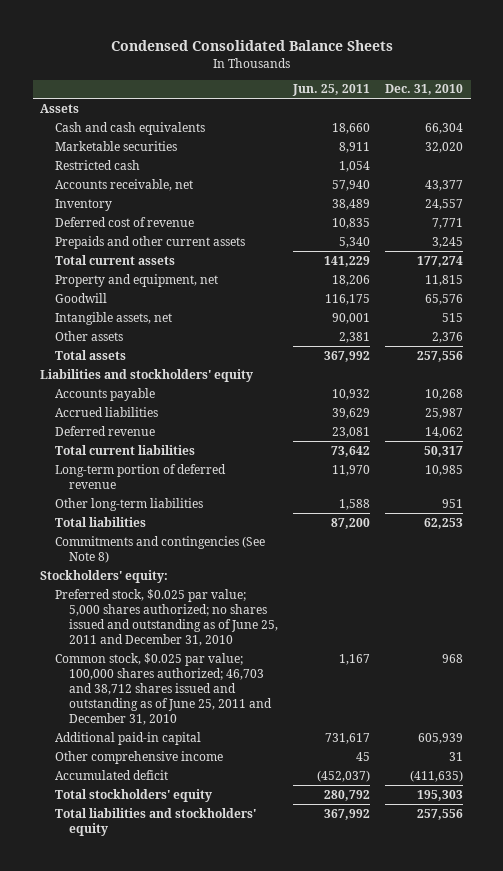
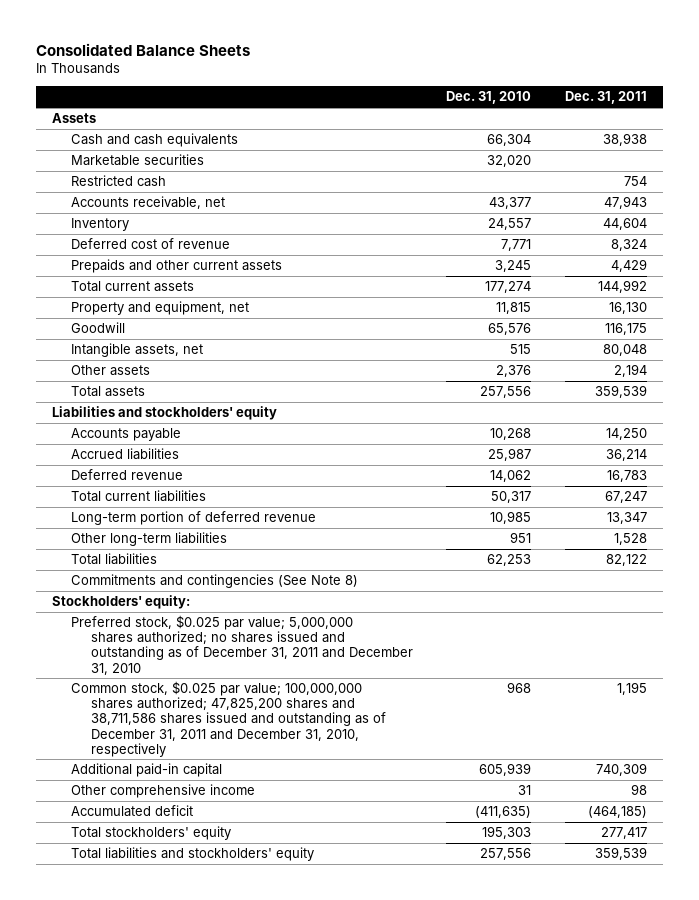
[110,40,393,52] Condensed Consolidated Balance Sheets -> [35,42,250,56] Consolidated Balance Sheets
[292,84,371,97] Jun. 25, 2011 -> none
none -> [564,91,647,105] Dec. 31, 2011
[54,588,279,647] Preferred stock, $0.025 par value; 5,000 shares authorized; no shares issued and outstanding as of June 25, 2011 and December 31, 2010 -> [71,615,413,675] Preferred stock, $0.025 par value; 5,000,000 shares authorized; no shares issued and outstanding as of December 31, 2011 and December 31, 2010
[54,652,273,726] Common stock, $0.025 par value; 100,000 shares authorized; 46,703 and 38,712 shares issued and outstanding as of June 25, 2011 and December 31, 2010 -> [71,681,386,757] Common stock, $0.025 par value; 100,000,000 shares authorized; 47,825,200 shares and 38,711,586 shares issued and outstanding as of December 31, 2011 and December 31, 2010, respectively

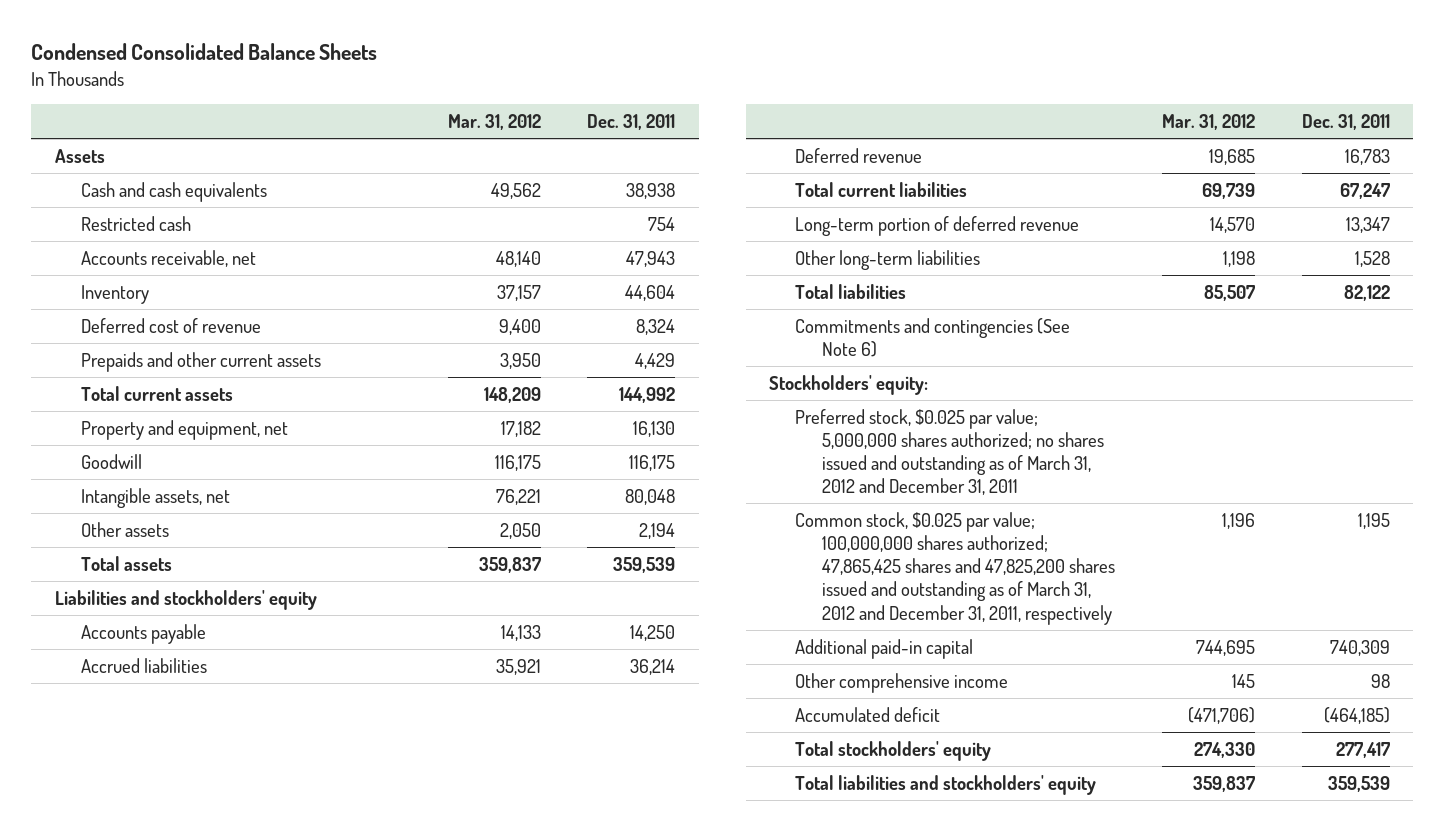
[35,42,250,56] Consolidated Balance Sheets -> [31,43,378,61] Condensed Consolidated Balance Sheets
[446,91,532,105] Dec. 31, 2010 -> none
none -> [447,113,541,130] Mar. 31, 2012
[71,154,205,167] Marketable securities -> none
[71,574,359,589] Commitments and contingencies (See Note 8) -> [795,317,1071,357] Commitments and contingencies (See Note 6)
[71,615,413,675] Preferred stock, $0.025 par value; 5,000,000 shares authorized; no shares issued and outstanding as of December 31, 2011 and December 31, 2010 -> [795,408,1104,496] Preferred stock, $0.025 par value; 5,000,000 shares authorized; no shares issued and outstanding as of March 31, 2012 and December 31, 2011
[71,681,386,757] Common stock, $0.025 par value; 100,000,000 shares authorized; 47,825,200 shares and 38,711,586 shares issued and outstanding as of December 31, 2011 and December 31, 2010, respectively -> [795,511,1115,625] Common stock, $0.025 par value; 100,000,000 shares authorized; 47,865,425 shares and 47,825,200 shares issued and outstanding as of March 31, 2012 and December 31, 2011, respectively

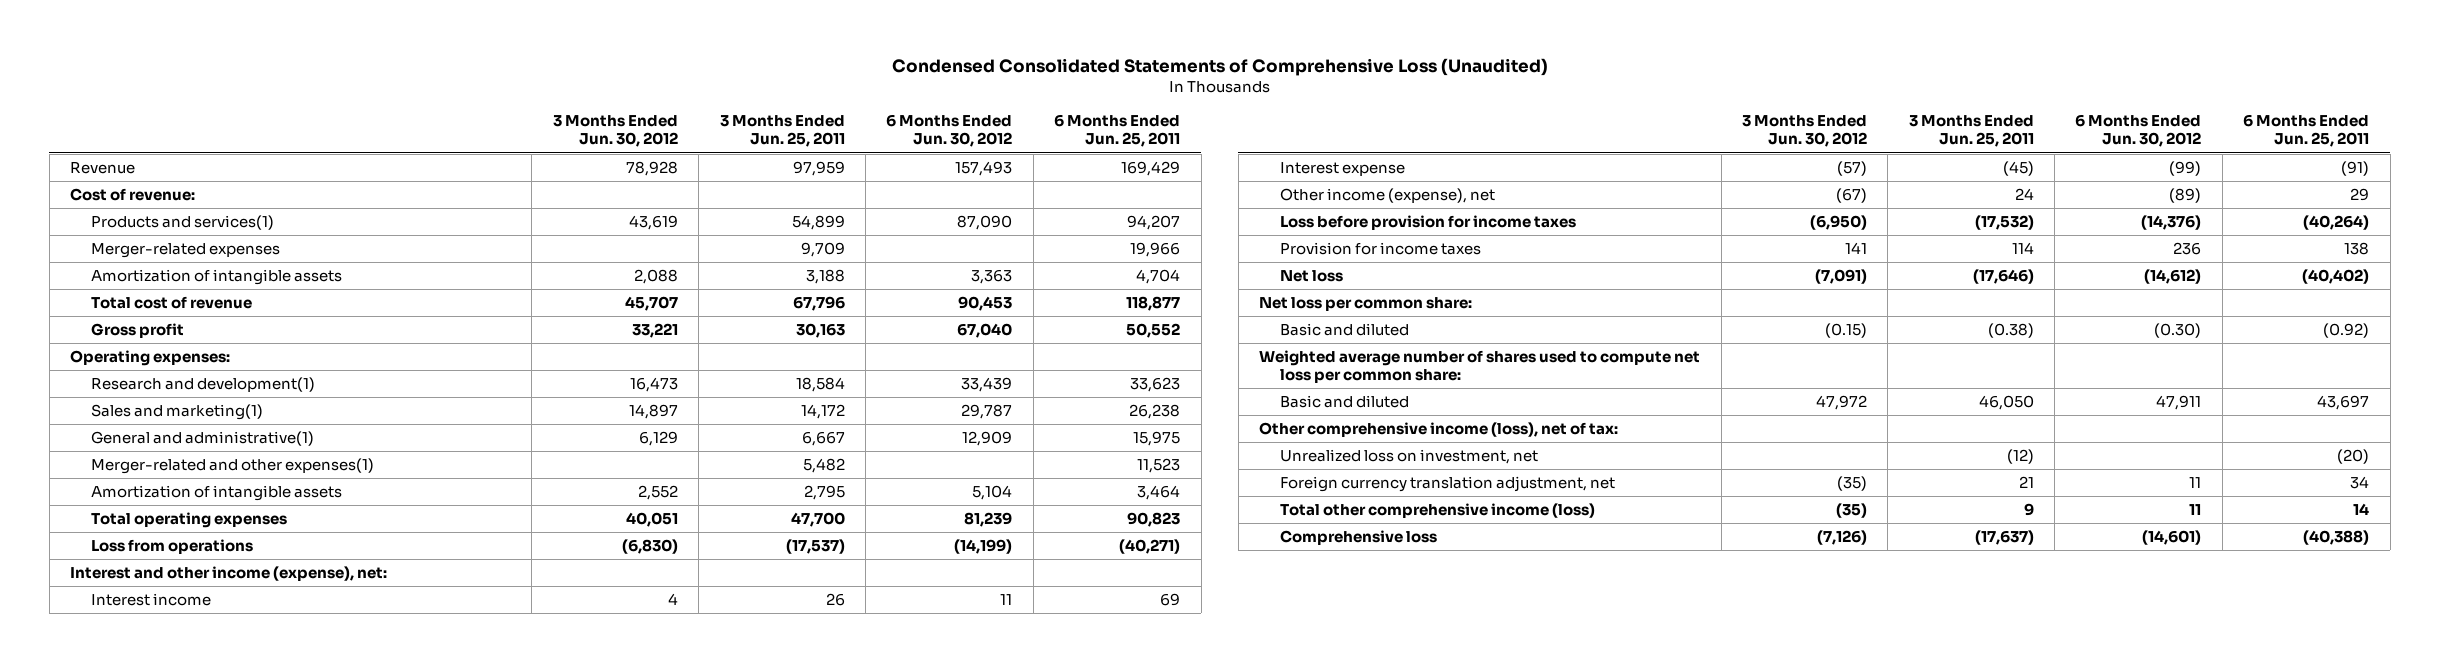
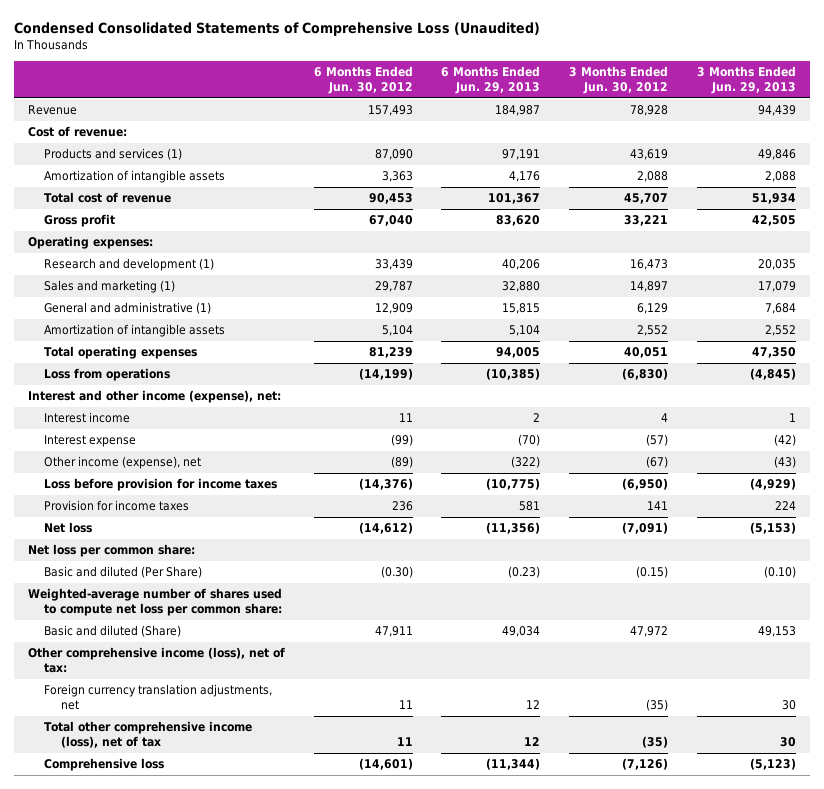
[719,115,845,148] 3 Months Ended Jun. 25, 2011 -> none
[1054,114,1181,148] 6 Months Ended Jun. 25, 2011 -> none
none -> [441,66,541,95] 6 Months Ended Jun. 29, 2013
none -> [696,66,796,95] 3 Months Ended Jun. 29, 2013
[91,243,281,259] Merger-related expenses -> none
[91,215,275,231] Products and services(1) -> [44,148,183,161] Products and services (1)
[91,458,375,475] Merger-related and other expenses(1) -> none
[91,377,316,393] Research and development(1) -> [44,258,215,272] Research and development (1)
[91,404,264,421] Sales and marketing(1) -> [44,280,176,294] Sales and marketing (1)
[91,431,315,447] General and administrative(1) -> [44,302,212,315] General and administrative (1)
[1280,323,1410,337] Basic and diluted -> [44,566,203,579] Basic and diluted (Per Share)
[1259,350,1701,384] Weighted average number of shares used to compute net loss per common share: -> [28,588,283,617] Weighted-average number of shares used to compute net loss per common share:
[1280,395,1410,409] Basic and diluted -> [44,625,182,638] Basic and diluted (Share)
[1280,449,1539,465] Unrealized loss on investment, net -> none
[1280,476,1616,493] Foreign currency translation adjustment, net -> [44,684,273,711] Foreign currency translation adjustments, net
[1280,503,1596,519] Total other comprehensive income (loss) -> [44,721,253,749] Total other comprehensive income (loss), net of tax

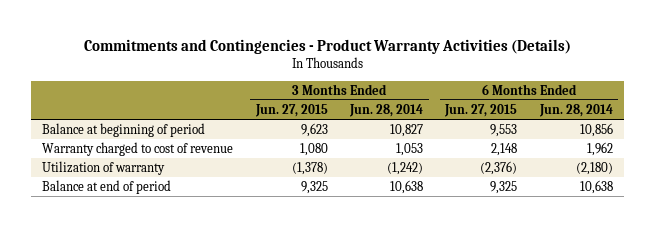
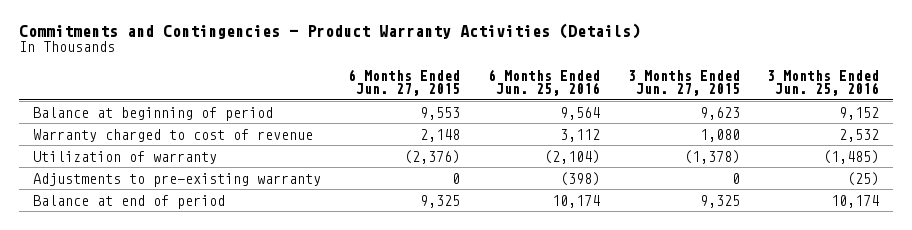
[349,103,424,117] Jun. 28, 2014 -> none
[538,103,613,117] Jun. 28, 2014 -> none
none -> [487,68,600,96] 6 Months Ended Jun. 25, 2016
none -> [767,69,880,96] 3 Months Ended Jun. 25, 2016
none -> [32,172,321,187] Adjustments to pre-existing warranty

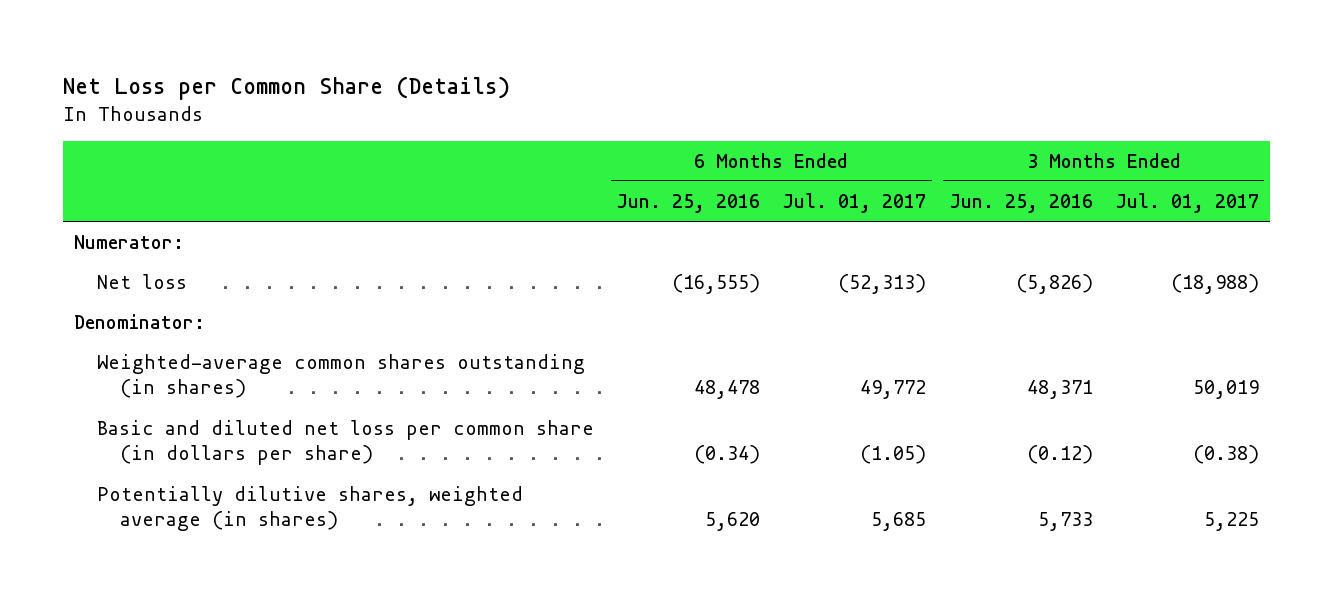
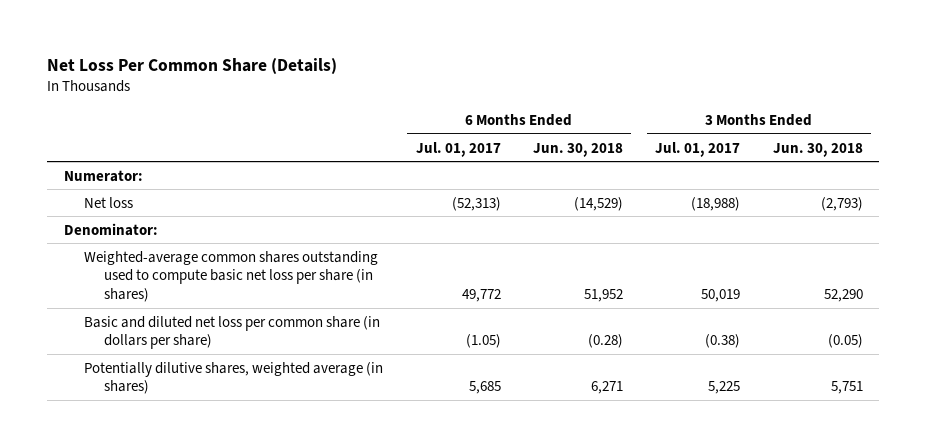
[63,76,511,101] Net Loss per Common Share (Details) -> [47,57,338,74] Net Loss Per Common Share (Details)
[616,194,761,214] Jun. 25, 2016 -> none
[948,194,1093,214] Jun. 25, 2016 -> none
none -> [532,142,623,157] Jun. 30, 2018
none -> [772,142,863,157] Jun. 30, 2018
[97,354,586,399] Weighted-average common shares outstanding (in shares) -> [84,250,379,303] Weighted-average common shares outstanding used to compute basic net loss per share (in shares)

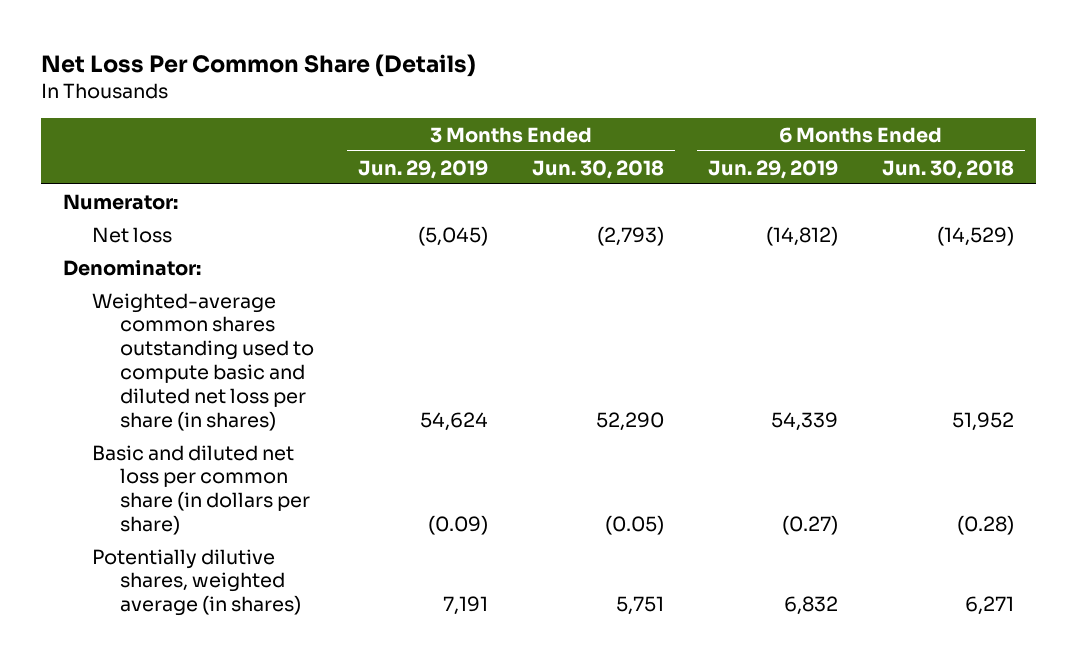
[415,141,501,157] Jul. 01, 2017 -> none
[655,141,741,157] Jul. 01, 2017 -> none
none -> [357,159,488,179] Jun. 29, 2019
none -> [707,159,838,179] Jun. 29, 2019
[84,250,379,303] Weighted-average common shares outstanding used to compute basic net loss per share (in shares) -> [91,292,315,431] Weighted-average common shares outstanding used to compute basic and diluted net loss per share (in shares)

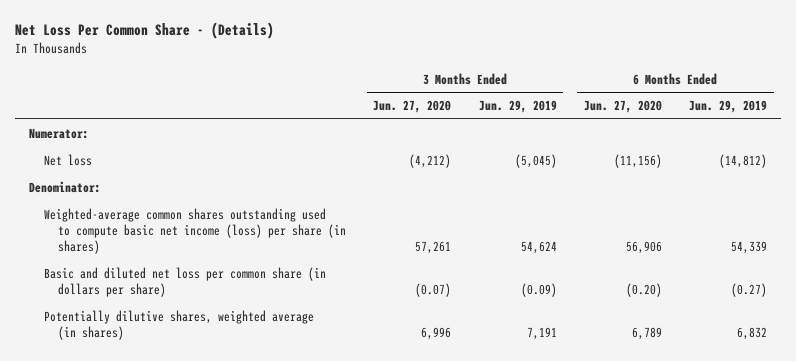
[41,53,477,77] Net Loss Per Common Share (Details) -> [15,22,275,40] Net Loss Per Common Share - (Details)
[531,159,664,179] Jun. 30, 2018 -> none
[881,159,1014,179] Jun. 30, 2018 -> none
none -> [373,100,452,114] Jun. 27, 2020
none -> [583,100,662,114] Jun. 27, 2020
[91,292,315,431] Weighted-average common shares outstanding used to compute basic and diluted net loss per share (in shares) -> [43,207,347,255] Weighted-average common shares outstanding used to compute basic net income (loss) per share (in shares)

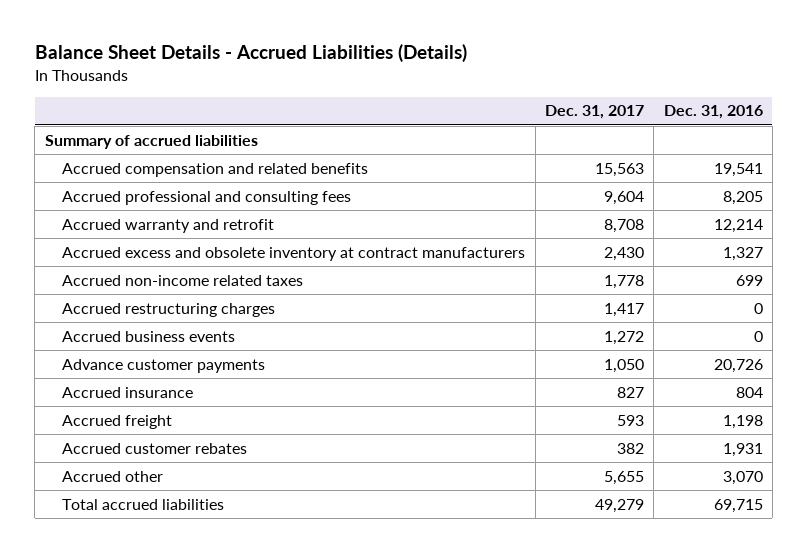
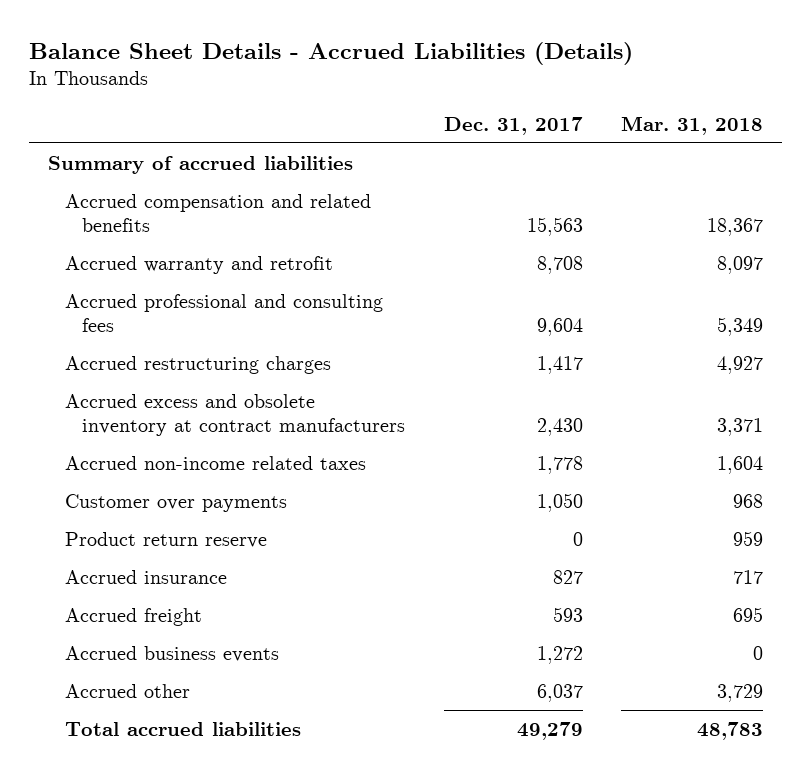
[663,105,763,120] Dec. 31, 2016 -> none
none -> [620,115,763,135] Mar. 31, 2018
[62,190,352,205] Accrued professional and consulting fees -> [64,293,383,333] Accrued professional and consulting fees
[62,302,276,317] Accrued restructuring charges -> [64,355,331,374] Accrued restructuring charges
[62,358,266,373] Advance customer payments -> [64,493,287,512] Customer over payments
none -> [64,531,267,548] Product return reserve
[62,442,248,454] Accrued customer rebates -> none
[62,330,236,342] Accrued business events -> [64,645,279,662] Accrued business events
[604,470,645,485] 5,655 -> [536,683,583,702] 6,037

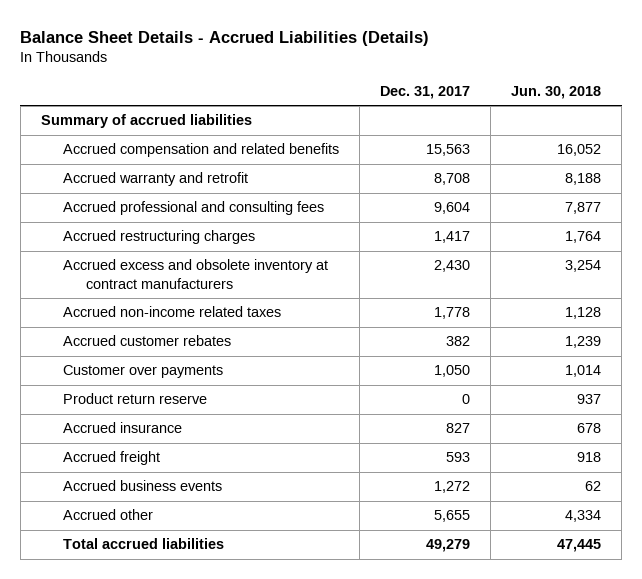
[620,115,763,135] Mar. 31, 2018 -> none
none -> [511,85,602,99] Jun. 30, 2018
none -> [63,335,232,347] Accrued customer rebates
[536,683,583,702] 6,037 -> [434,510,471,523] 5,655

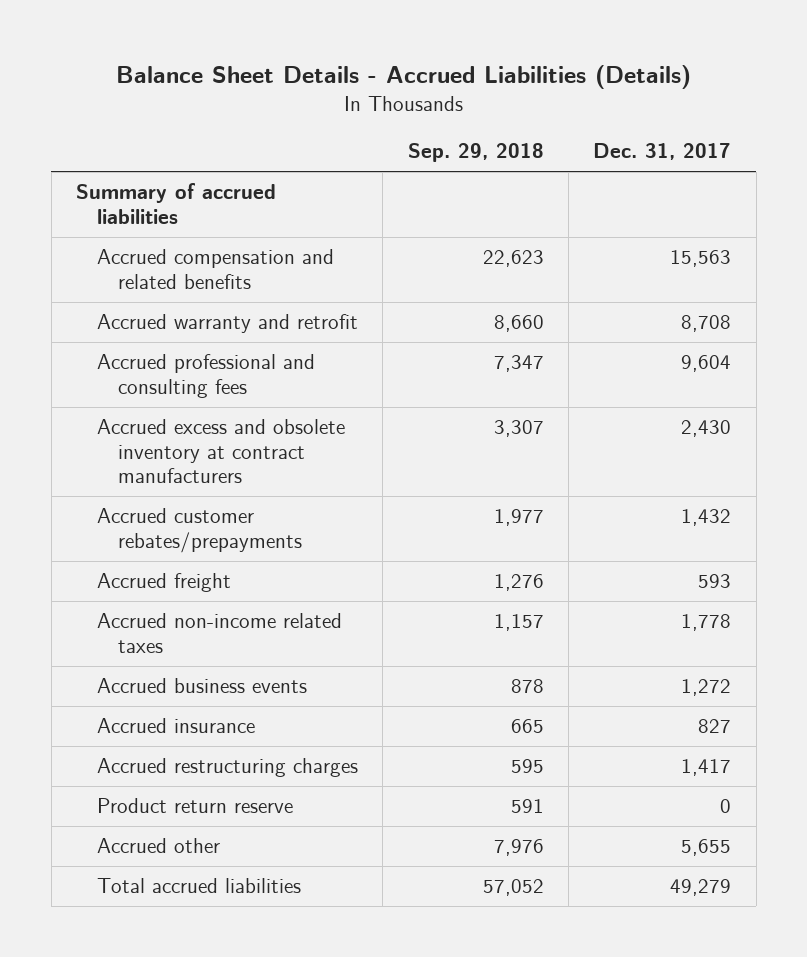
[511,85,602,99] Jun. 30, 2018 -> none
none -> [407,143,544,163] Sep. 29, 2018
[63,365,224,379] Customer over payments -> none
[63,335,232,347] Accrued customer rebates -> [96,508,302,553] Accrued customer rebates/prepayments
[446,336,471,347] 382 -> [681,509,732,527] 1,432
[63,306,282,318] Accrued non-income related taxes -> [96,613,342,653] Accrued non-income related taxes
[63,422,183,434] Accrued insurance -> [96,718,255,734] Accrued insurance
[63,230,256,245] Accrued restructuring charges -> [96,758,358,778] Accrued restructuring charges
[63,393,208,405] Product return reserve -> [96,798,293,814] Product return reserve

